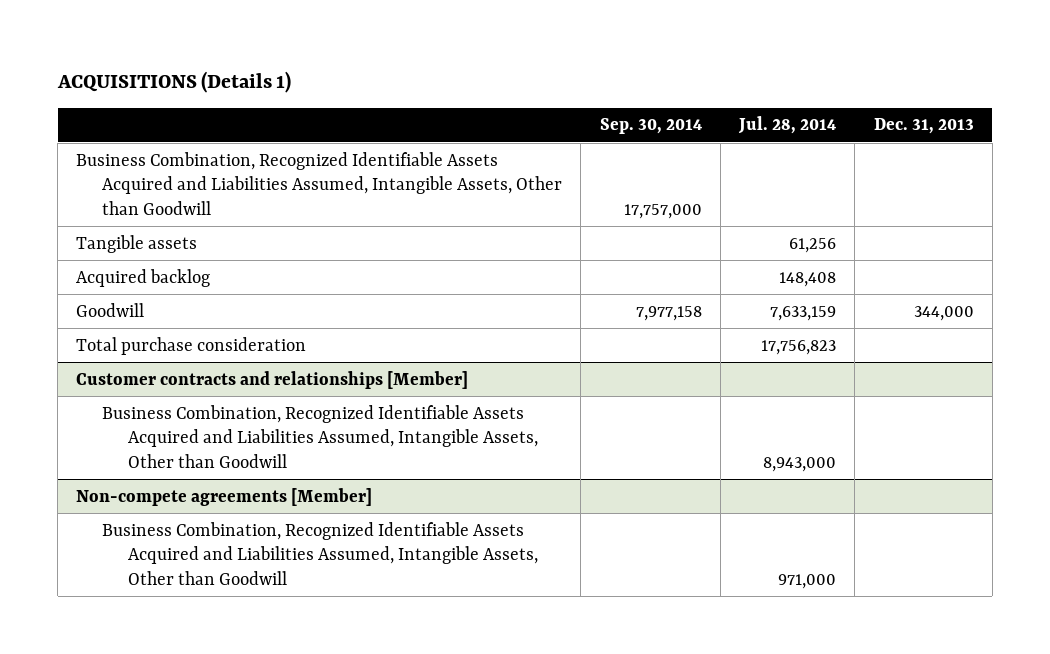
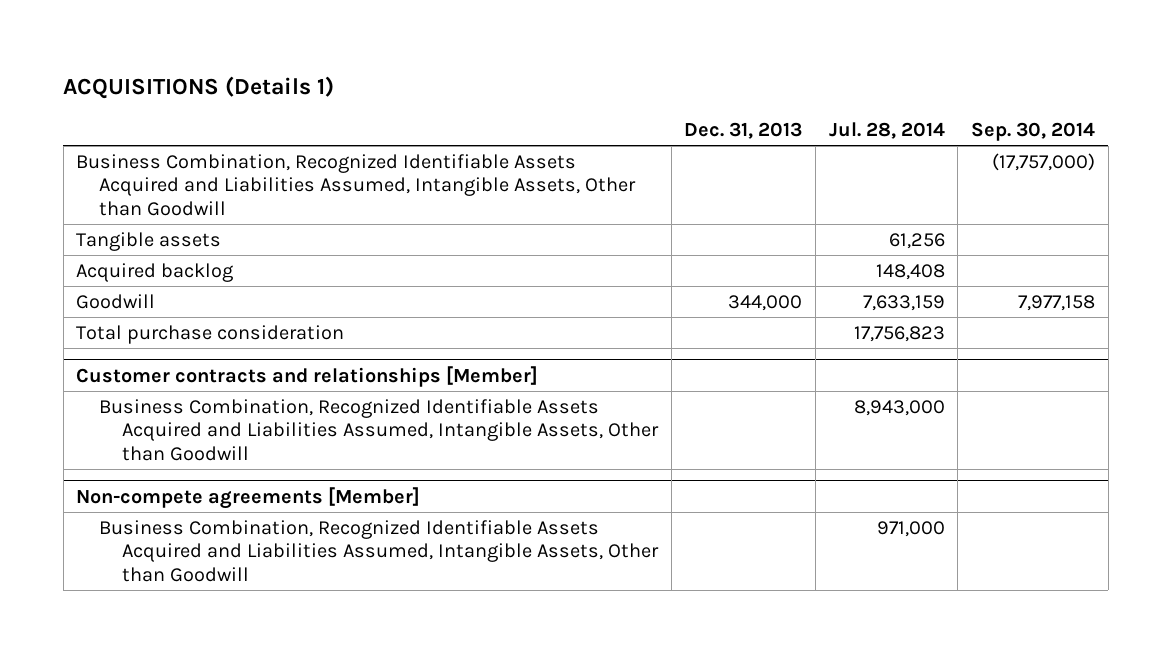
[623,203,702,219] 17,757,000 -> [991,152,1095,171] (17,757,000)

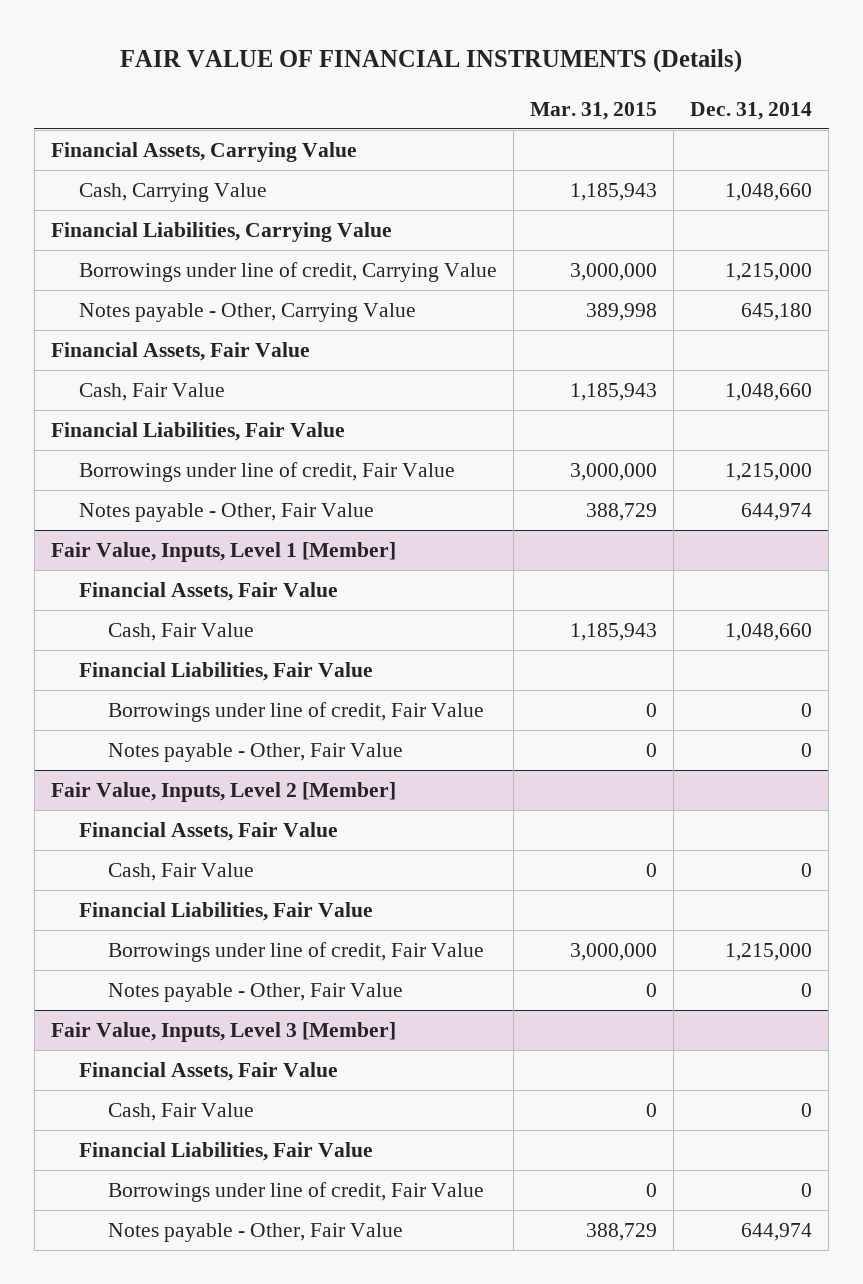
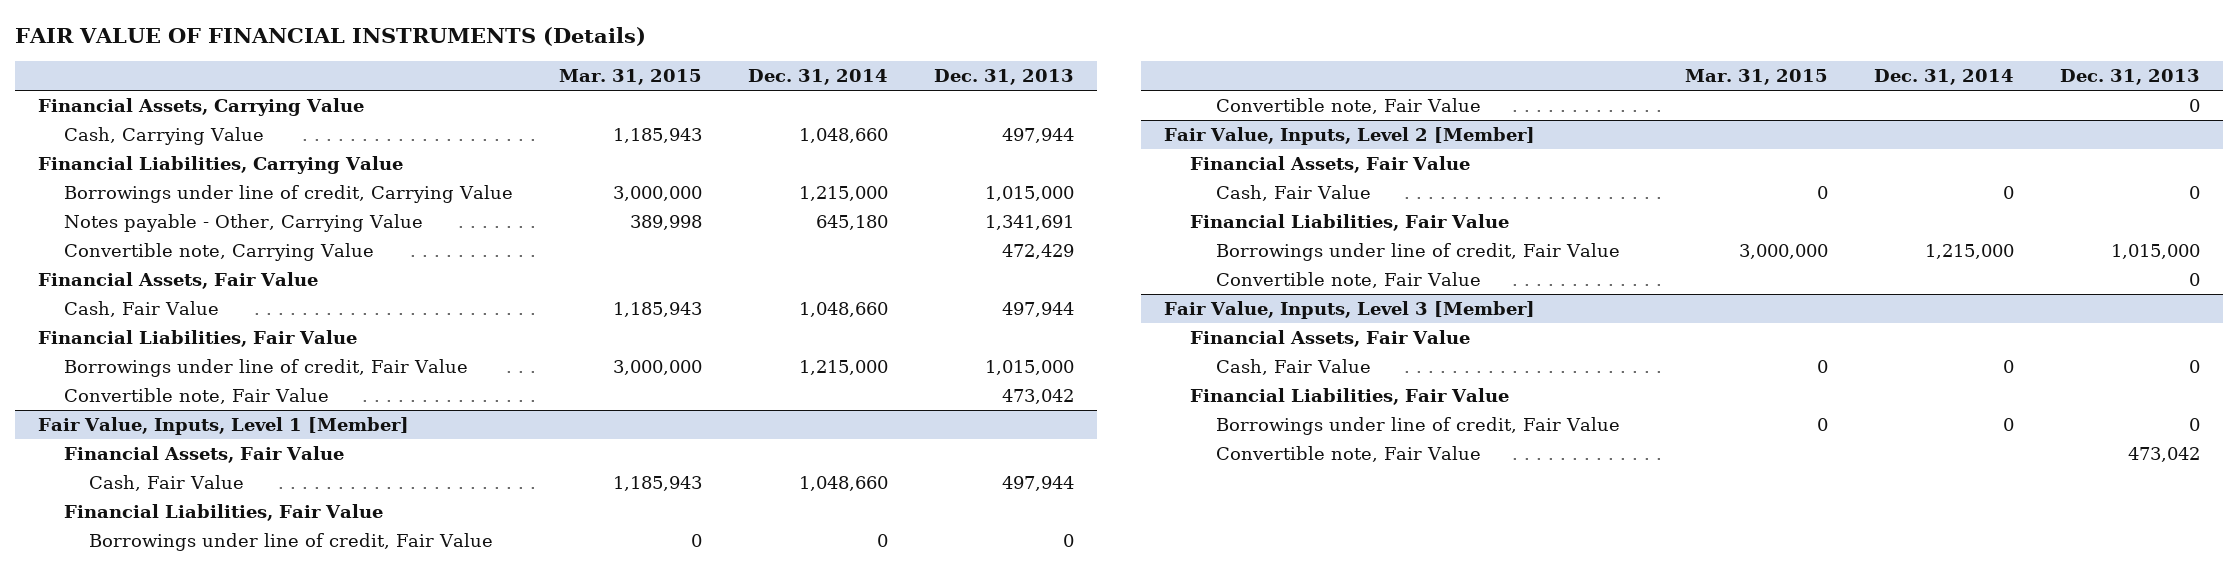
none -> [933,68,1074,85] Dec. 31, 2013
none -> [63,243,374,262] Convertible note, Carrying Value
[79,503,375,523] Notes payable - Other, Fair Value -> none
none -> [63,388,329,405] Convertible note, Fair Value
[107,743,403,763] Notes payable - Other, Fair Value -> none
none -> [1215,98,1481,115] Convertible note, Fair Value
[107,983,403,1003] Notes payable - Other, Fair Value -> none
none -> [1215,272,1481,289] Convertible note, Fair Value
[107,1223,403,1243] Notes payable - Other, Fair Value -> none
none -> [1215,446,1481,463] Convertible note, Fair Value

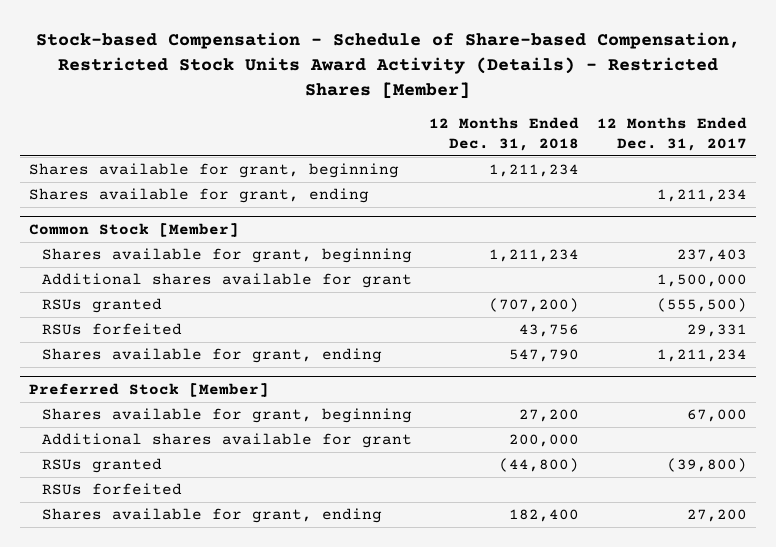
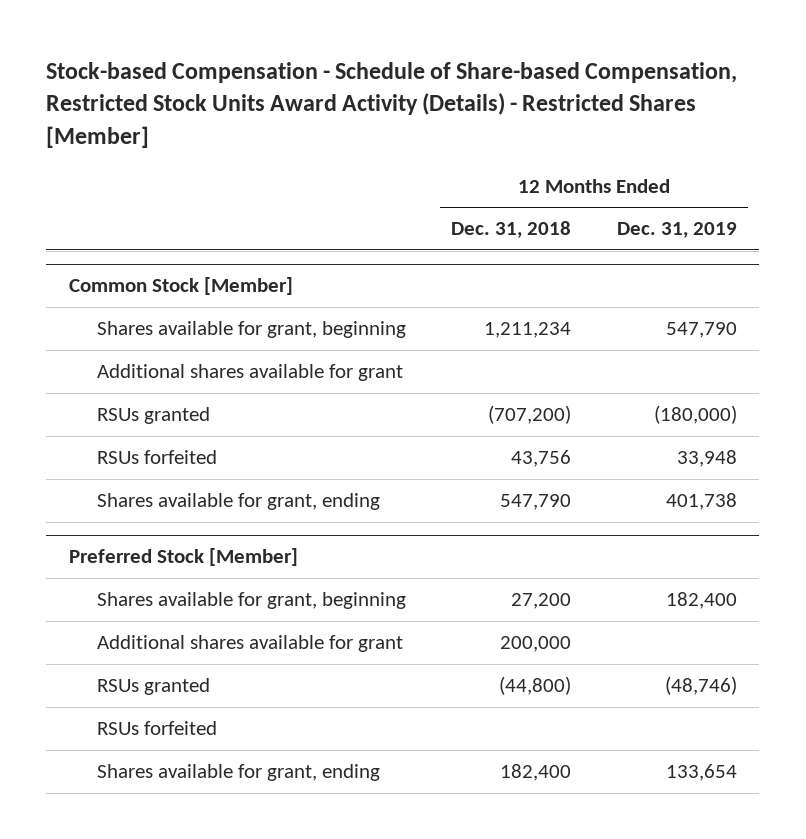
[596,117,747,151] 12 Months Ended Dec. 31, 2017 -> none
none -> [616,222,737,239] Dec. 31, 2019
[28,162,399,178] Shares available for grant, beginning -> none
[28,187,369,203] Shares available for grant, ending -> none

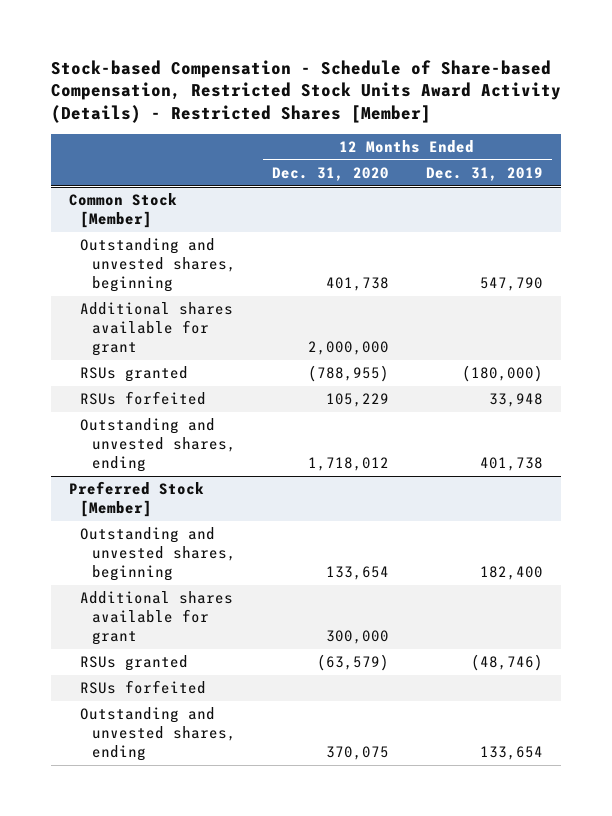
[451,221,572,239] Dec. 31, 2018 -> none
none -> [272,167,390,182] Dec. 31, 2020
[96,321,406,339] Shares available for grant, beginning -> [80,238,236,292] Outstanding and unvested shares, beginning
[96,493,380,511] Shares available for grant, ending -> [80,418,236,472] Outstanding and unvested shares, ending
[96,592,406,610] Shares available for grant, beginning -> [80,527,236,581] Outstanding and unvested shares, beginning
[96,764,380,782] Shares available for grant, ending -> [80,707,236,761] Outstanding and unvested shares, ending

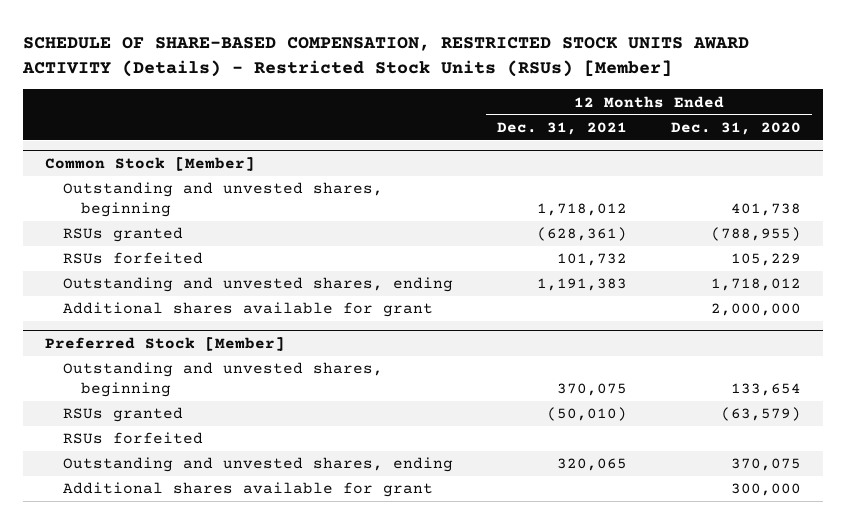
[50,59,561,124] Stock-based Compensation - Schedule of Share-based Compensation, Restricted Stock Units Award Activity (Details) - Restricted Shares [Member] -> [22,37,750,78] SCHEDULE OF SHARE-BASED COMPENSATION, RESTRICTED STOCK UNITS AWARD ACTIVITY (Details) - Restricted Stock Units (RSUs) [Member]
[425,167,543,182] Dec. 31, 2019 -> none
none -> [497,121,628,135] Dec. 31, 2021
[80,302,234,356] Additional shares available for grant -> [63,302,434,318] Additional shares available for grant
[80,591,234,645] Additional shares available for grant -> [63,482,434,498] Additional shares available for grant

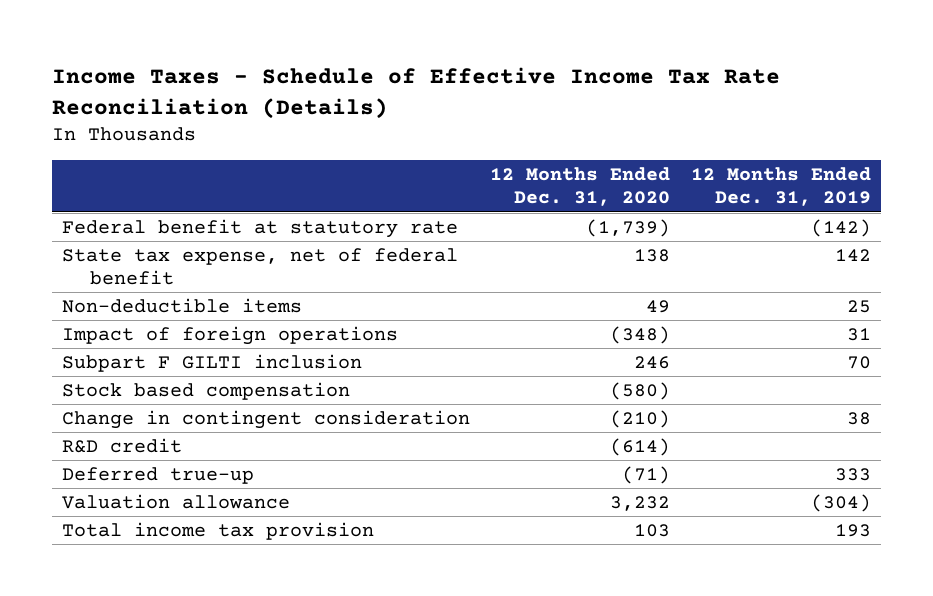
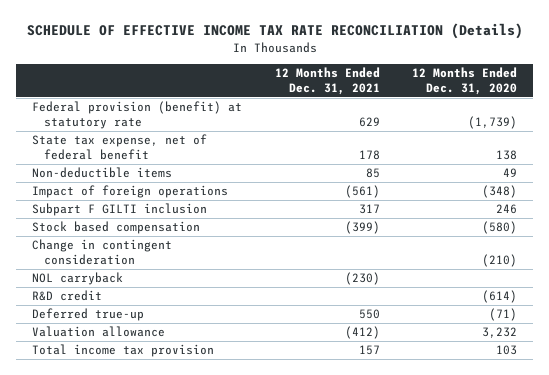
[51,66,780,119] Income Taxes - Schedule of Effective Income Tax Rate Reconciliation (Details) -> [26,23,523,40] SCHEDULE OF EFFECTIVE INCOME TAX RATE RECONCILIATION (Details)
[690,167,871,207] 12 Months Ended Dec. 31, 2019 -> none
none -> [274,67,380,95] 12 Months Ended Dec. 31, 2021
[61,218,458,238] Federal benefit at statutory rate -> [32,101,243,130] Federal provision (benefit) at statutory rate
none -> [32,272,124,286] NOL carryback

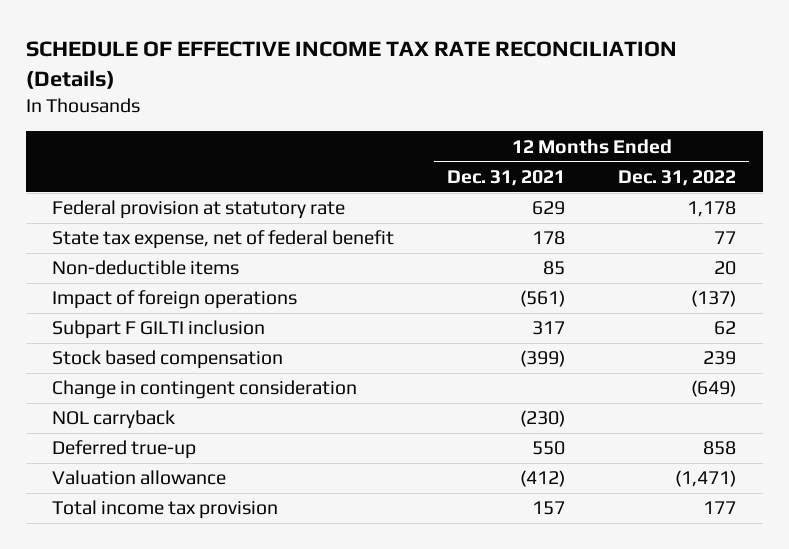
[411,67,517,95] 12 Months Ended Dec. 31, 2020 -> none
none -> [618,169,737,186] Dec. 31, 2022
[32,101,243,130] Federal provision (benefit) at statutory rate -> [52,200,346,220] Federal provision at statutory rate
[32,290,103,302] R&D credit -> none

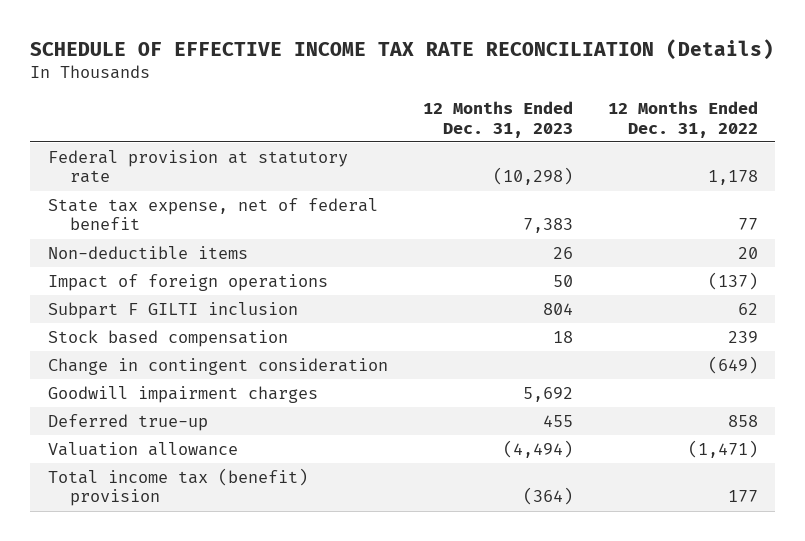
[447,169,566,186] Dec. 31, 2021 -> none
none -> [422,100,573,138] 12 Months Ended Dec. 31, 2023
[52,410,176,430] NOL carryback -> none
none -> [47,385,318,403] Goodwill impairment charges
[52,500,279,520] Total income tax provision -> [47,467,308,507] Total income tax (benefit) provision

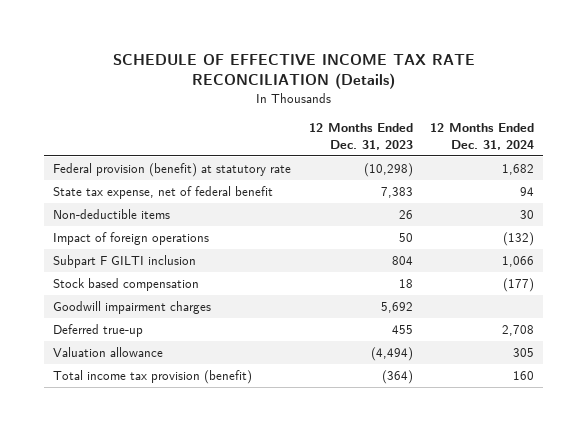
[607,100,758,138] 12 Months Ended Dec. 31, 2022 -> none
none -> [430,123,535,150] 12 Months Ended Dec. 31, 2024
[47,149,348,184] Federal provision at statutory rate -> [53,163,292,178] Federal provision (benefit) at statutory rate
[47,357,388,375] Change in contingent consideration -> none
[47,467,308,507] Total income tax (benefit) provision -> [53,370,253,385] Total income tax provision (benefit)

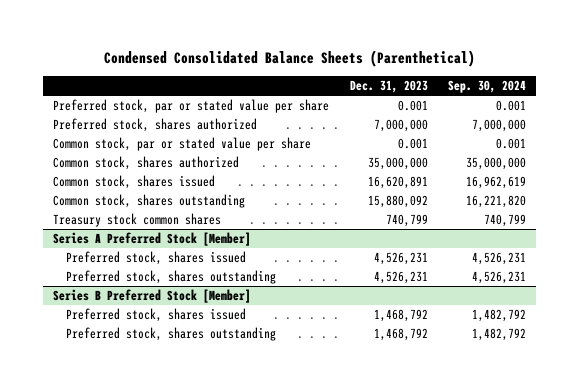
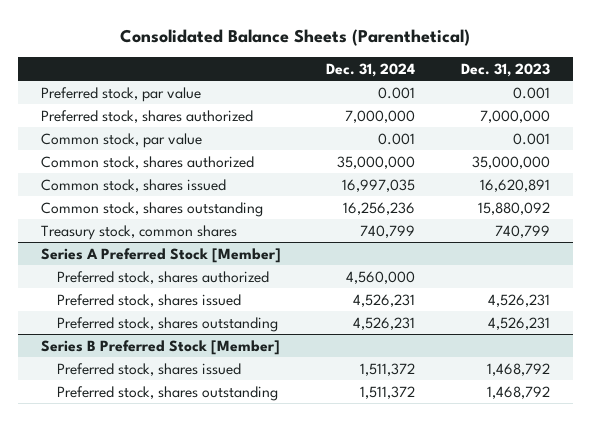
[103,50,475,68] Condensed Consolidated Balance Sheets (Parenthetical) -> [120,28,471,46] Consolidated Balance Sheets (Parenthetical)
[448,80,527,94] Sep. 30, 2024 -> none
none -> [326,63,416,78] Dec. 31, 2024
[53,99,330,114] Preferred stock, par or stated value per share -> [40,86,201,102] Preferred stock, par value
[53,137,312,152] Common stock, par or stated value per share -> [40,132,202,148] Common stock, par value
[53,213,222,228] Treasury stock common shares -> [40,224,237,240] Treasury stock, common shares
none -> [57,270,270,284] Preferred stock, shares authorized

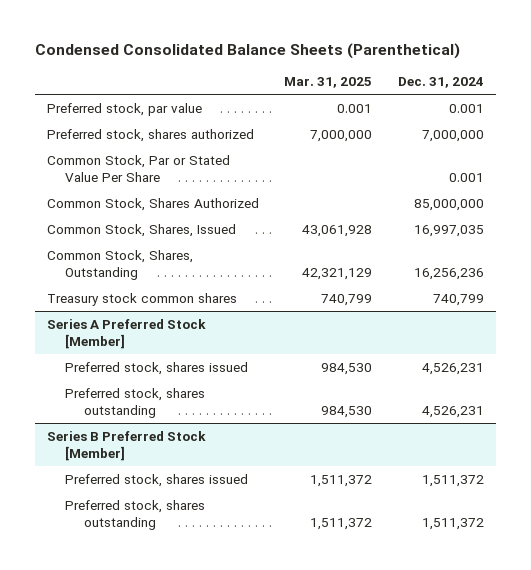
[120,28,471,46] Consolidated Balance Sheets (Parenthetical) -> [34,43,460,60] Condensed Consolidated Balance Sheets (Parenthetical)
[461,63,551,78] Dec. 31, 2023 -> none
none -> [284,77,373,89] Mar. 31, 2025
[40,132,202,148] Common stock, par value -> [47,154,231,182] Common Stock, Par or Stated Value Per Share
[40,155,254,169] Common stock, shares authorized -> [47,197,260,211] Common Stock, Shares Authorized
[337,155,416,169] 35,000,000 -> [413,198,484,211] 85,000,000
[40,178,226,192] Common stock, shares issued -> [47,223,237,237] Common Stock, Shares, Issued
[40,201,263,217] Common stock, shares outstanding -> [47,249,194,280] Common Stock, Shares, Outstanding
[40,224,237,240] Treasury stock, common shares -> [47,292,238,306] Treasury stock common shares
[57,270,270,284] Preferred stock, shares authorized -> none

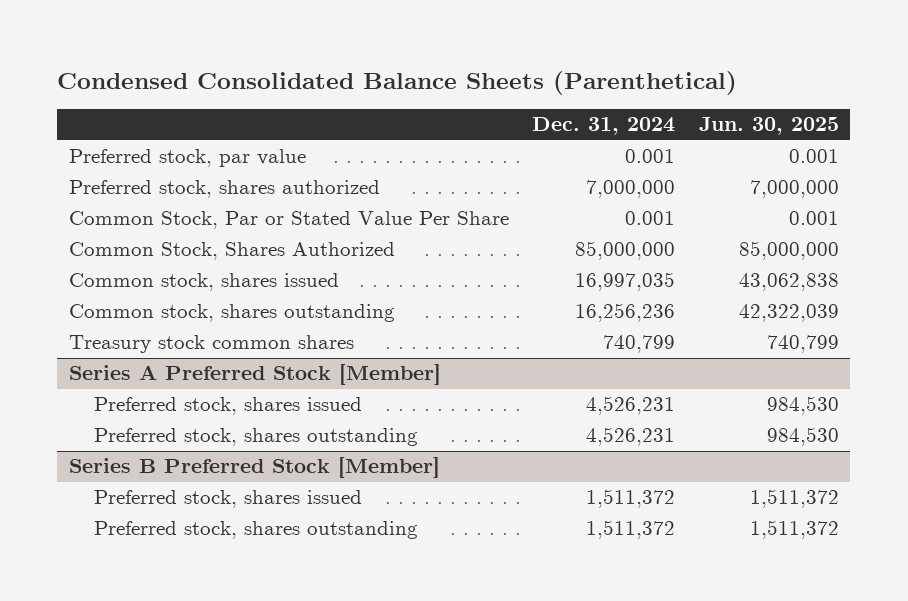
[284,77,373,89] Mar. 31, 2025 -> none
none -> [698,117,839,136] Jun. 30, 2025
[47,223,237,237] Common Stock, Shares, Issued -> [68,273,339,292] Common stock, shares issued
[47,249,194,280] Common Stock, Shares, Outstanding -> [68,304,395,323] Common stock, shares outstanding

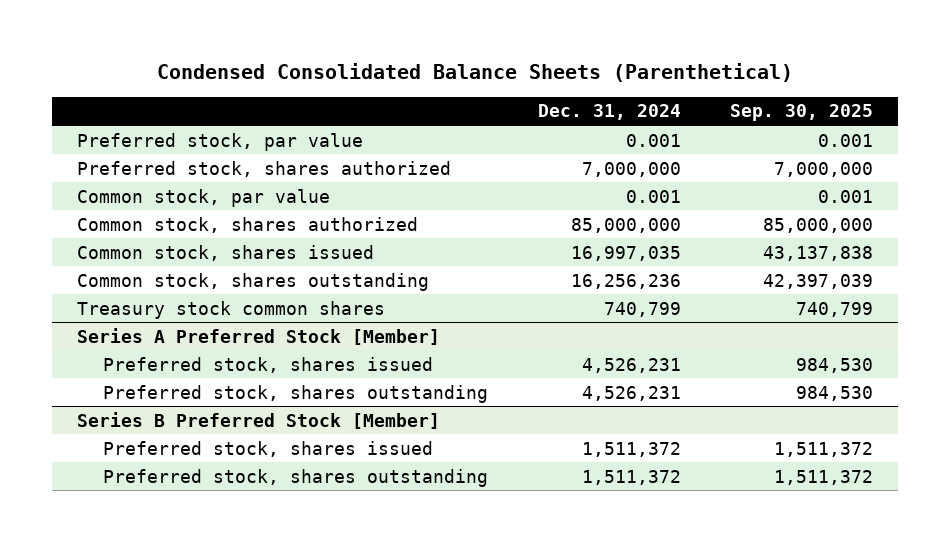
[698,117,839,136] Jun. 30, 2025 -> none
none -> [730,104,874,122] Sep. 30, 2025
[68,211,509,230] Common Stock, Par or Stated Value Per Share -> [77,188,331,207] Common stock, par value
[68,242,395,261] Common Stock, Shares Authorized -> [77,216,419,233] Common stock, shares authorized

